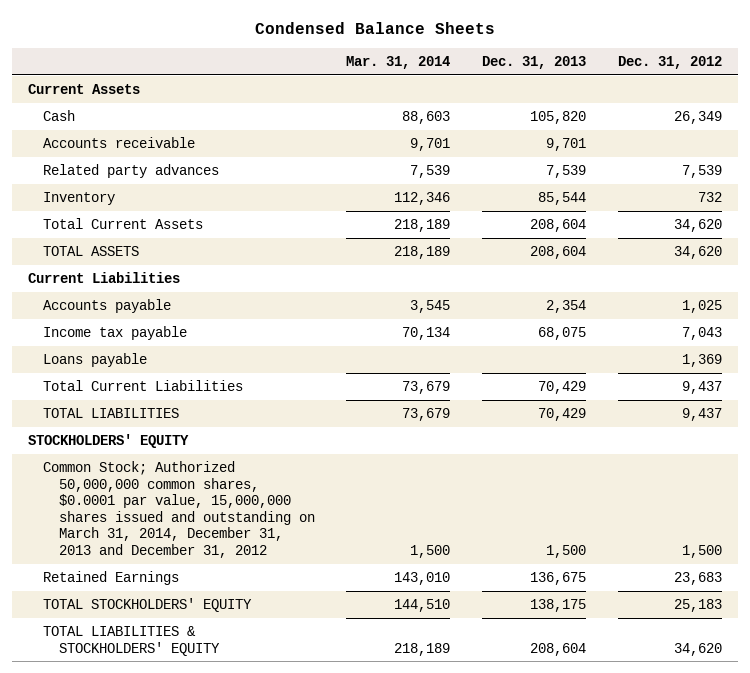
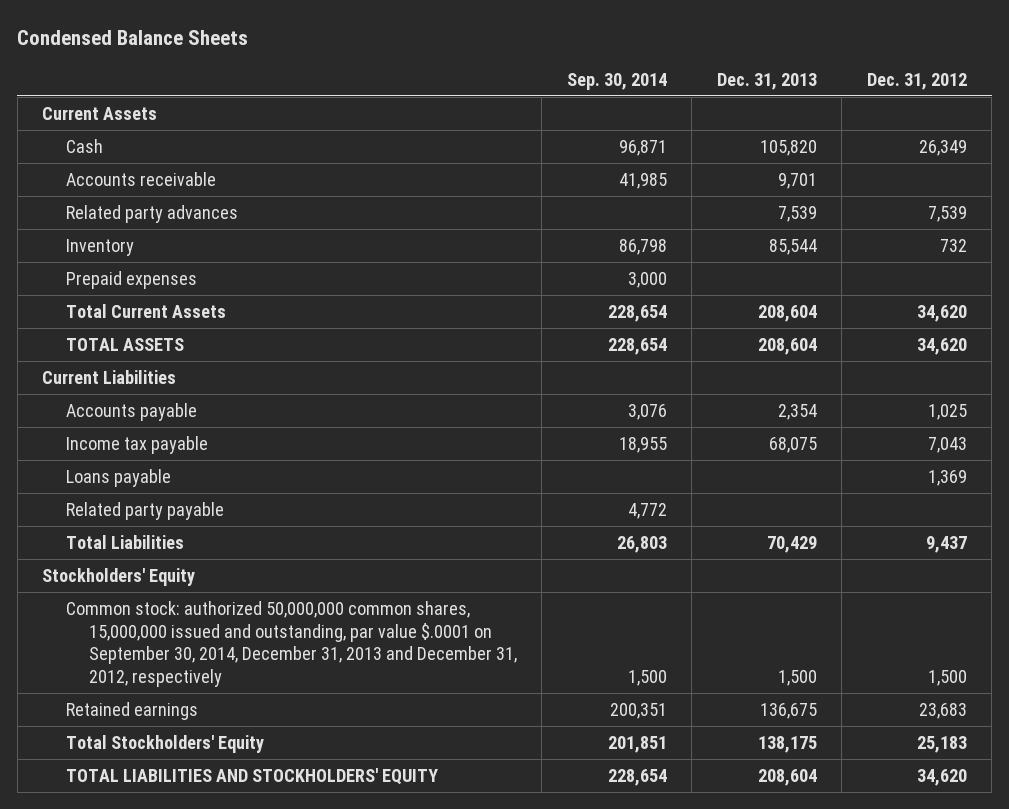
[346,56,451,70] Mar. 31, 2014 -> none
none -> [566,72,667,90] Sep. 30, 2014
none -> [65,270,197,289] Prepaid expenses
[43,380,244,392] Total Current Liabilities -> none
none -> [65,501,224,520] Related party payable
[43,408,180,419] TOTAL LIABILITIES -> [65,534,184,549] Total Liabilities
[28,434,190,449] STOCKHOLDERS' EQUITY -> [42,567,196,586] Stockholders' Equity
[43,461,315,558] Common Stock; Authorized 50,000,000 common shares, $0.0001 par value, 15,000,000 shares issued and outstanding on March 31, 2014, December 31, 2013 and December 31, 2012 -> [65,600,517,688] Common stock: authorized 50,000,000 common shares, 15,000,000 issued and outstanding, par value $.0001 on September 30, 2014, December 31, 2013 and December 31, 2012, respectively
[43,571,180,586] Retained Earnings -> [65,701,198,720] Retained earnings
[43,598,253,613] TOTAL STOCKHOLDERS' EQUITY -> [65,734,264,753] Total Stockholders' Equity
[43,626,220,656] TOTAL LIABILITIES & STOCKHOLDERS' EQUITY -> [65,767,438,785] TOTAL LIABILITIES AND STOCKHOLDERS' EQUITY

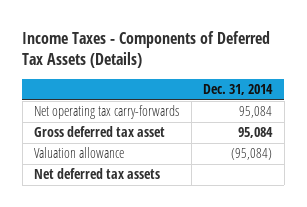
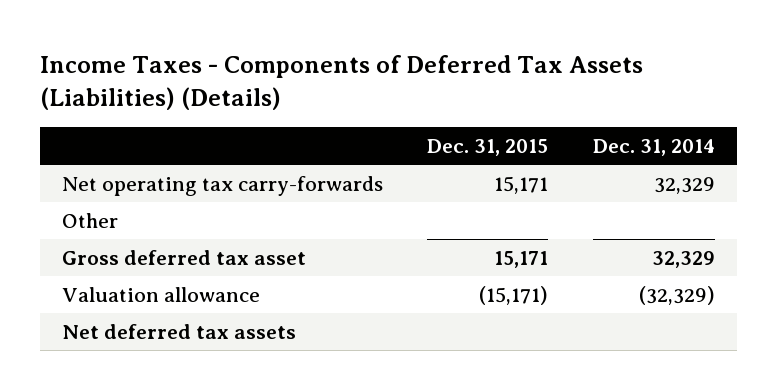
[22,30,271,69] Income Taxes - Components of Deferred Tax Assets (Details) -> [40,54,644,110] Income Taxes - Components of Deferred Tax Assets (Liabilities) (Details)
none -> [427,138,549,156] Dec. 31, 2015
[239,106,273,119] 95,084 -> [653,176,715,194] 32,329
none -> [62,212,119,228] Other
[238,127,274,139] 95,084 -> [651,250,715,268] 32,329
[231,148,273,161] (95,084) -> [638,285,715,305] (32,329)

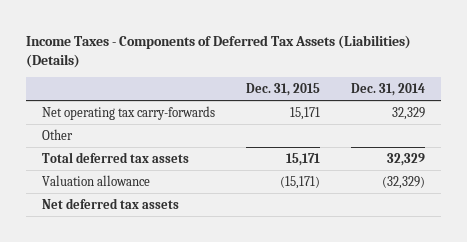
[62,249,307,265] Gross deferred tax asset -> [42,151,190,163] Total deferred tax assets

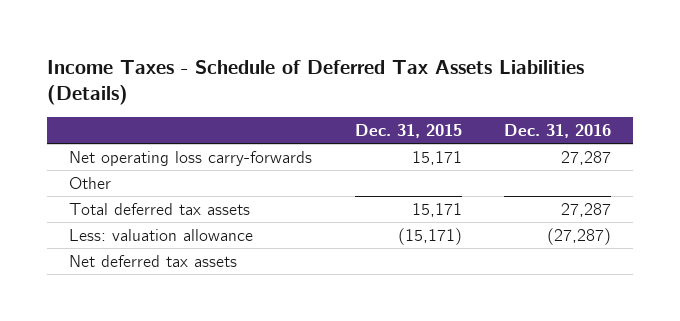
[26,34,412,68] Income Taxes - Components of Deferred Tax Assets (Liabilities) (Details) -> [47,59,585,105] Income Taxes - Schedule of Deferred Tax Assets Liabilities (Details)
[351,82,426,96] Dec. 31, 2014 -> none
none -> [504,123,612,138] Dec. 31, 2016
[42,105,216,120] Net operating tax carry-forwards -> [68,151,312,167] Net operating loss carry-forwards
[42,174,151,186] Valuation allowance -> [68,229,253,242] Less: valuation allowance

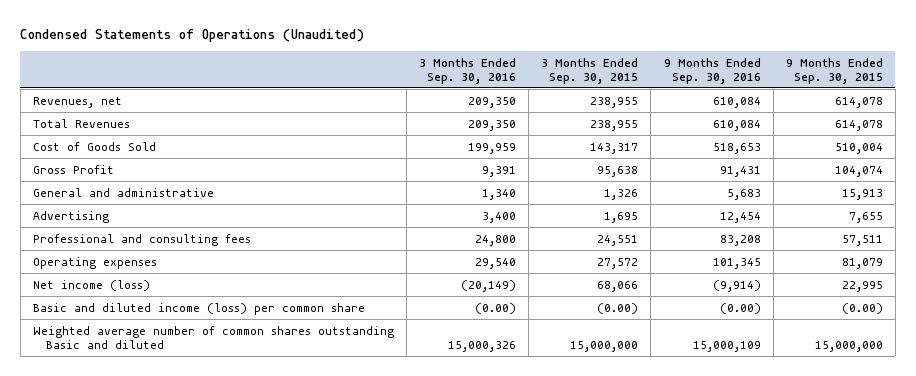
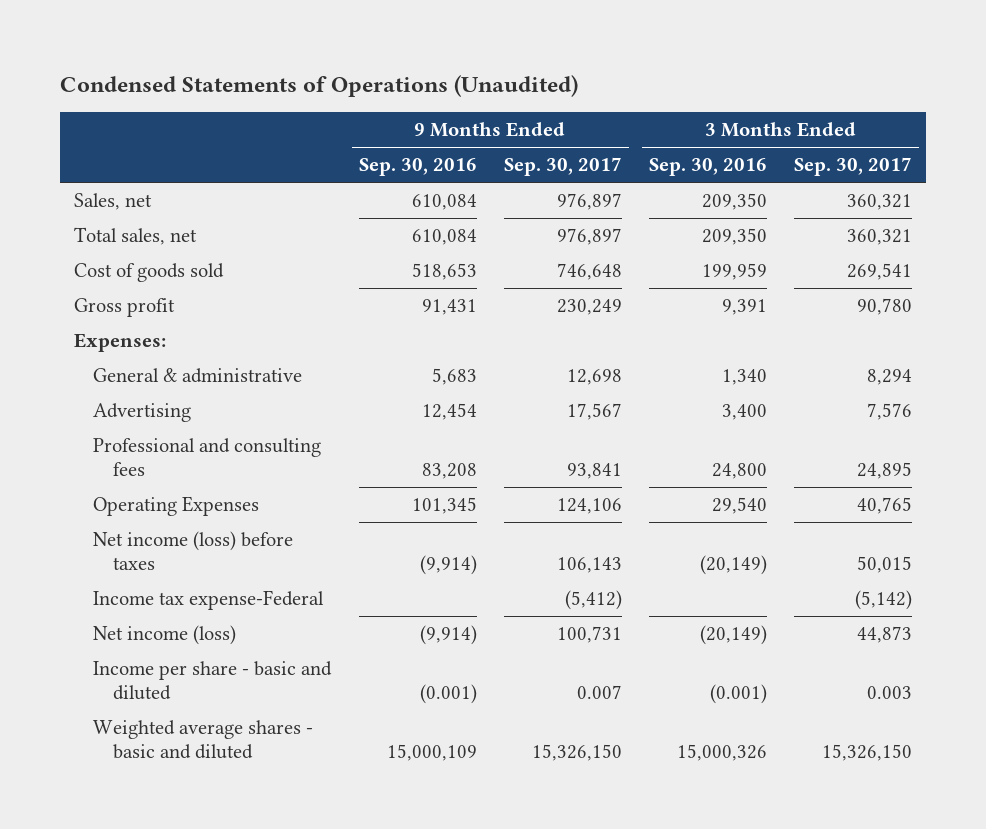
[541,57,639,84] 3 Months Ended Sep. 30, 2015 -> none
[785,57,883,84] 9 Months Ended Sep. 30, 2015 -> none
none -> [503,157,622,177] Sep. 30, 2017
none -> [794,157,913,177] Sep. 30, 2017
[32,96,122,108] Revenues, net -> [73,193,152,211] Sales, net
[32,118,130,128] Total Revenues -> [73,227,197,246] Total sales, net
[32,141,156,151] Cost of Goods Sold -> [73,263,224,283] Cost of goods sold
[32,164,114,174] Gross Profit -> [73,298,175,318] Gross profit
none -> [73,333,166,353] Expenses:
[32,187,214,197] General and administrative -> [93,368,303,384] General & administrative
[32,256,157,269] Operating expenses -> [93,496,260,517] Operating Expenses
none -> [93,531,294,571] Net income (loss) before taxes
none -> [93,590,325,611] Income tax expense-Federal
[32,302,365,315] Basic and diluted income (loss) per common share -> [93,661,333,701] Income per share - basic and diluted
[475,302,517,314] (0.00) -> [710,684,768,705] (0.001)
[719,302,761,314] (0.00) -> [419,684,477,705] (0.001)
[32,325,394,349] Weighted average number of common shares outstanding Basic and diluted -> [93,720,314,760] Weighted average shares - basic and diluted

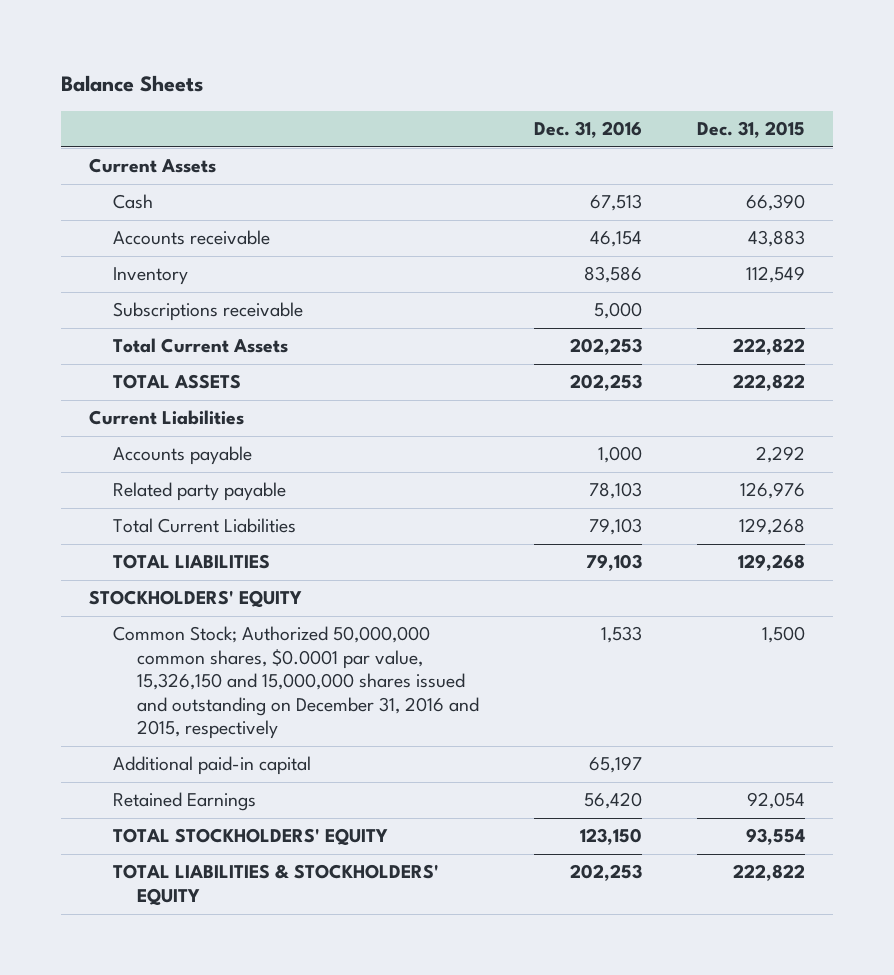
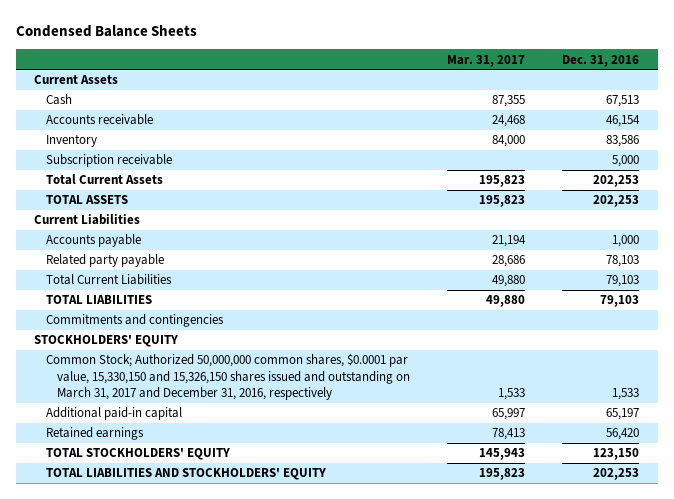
[61,75,204,93] Balance Sheets -> [15,25,197,38] Condensed Balance Sheets
[696,121,805,139] Dec. 31, 2015 -> none
none -> [447,54,526,67] Mar. 31, 2017
[112,302,303,322] Subscriptions receivable -> [45,154,172,168] Subscription receivable
none -> [45,314,224,328] Commitments and contingencies
[112,626,479,740] Common Stock; Authorized 50,000,000 common shares, $0.0001 par value, 15,326,150 and 15,000,000 shares issued and outstanding on December 31, 2016 and 2015, respectively -> [45,353,410,401] Common Stock; Authorized 50,000,000 common shares, $0.0001 par value, 15,330,150 and 15,326,150 shares issued and outstanding on March 31, 2017 and December 31, 2016, respectively
[112,792,256,812] Retained Earnings -> [45,427,144,441] Retained earnings
[112,864,439,906] TOTAL LIABILITIES & STOCKHOLDERS' EQUITY -> [45,468,326,481] TOTAL LIABILITIES AND STOCKHOLDERS' EQUITY

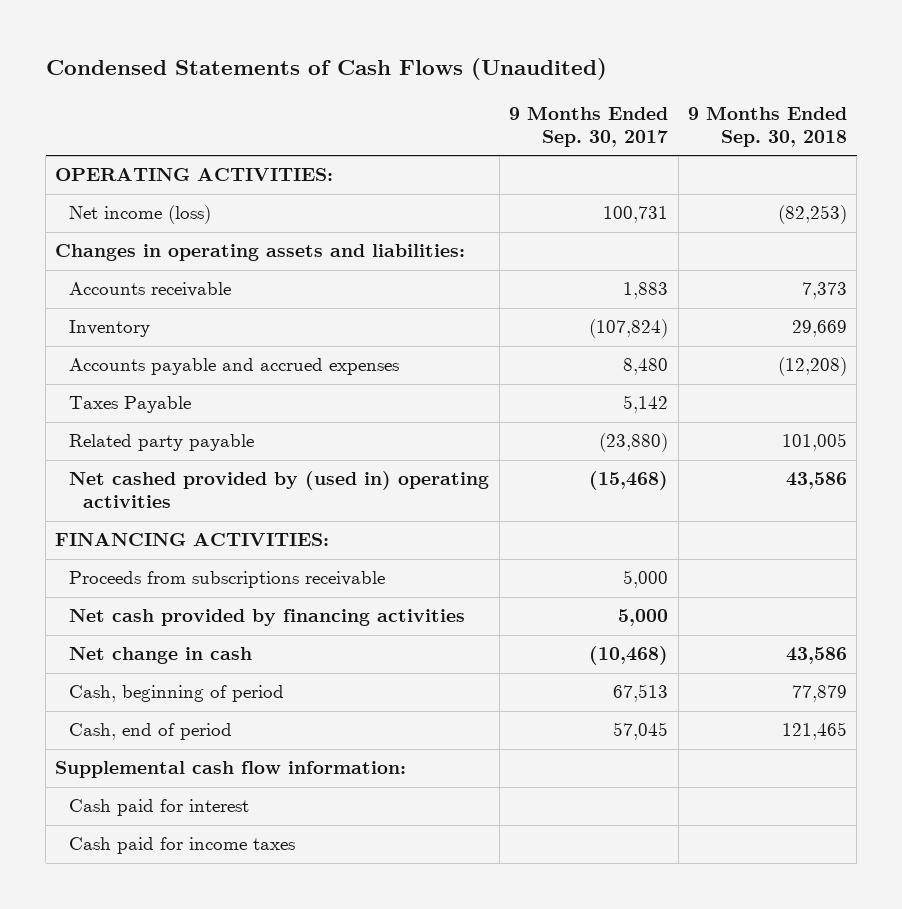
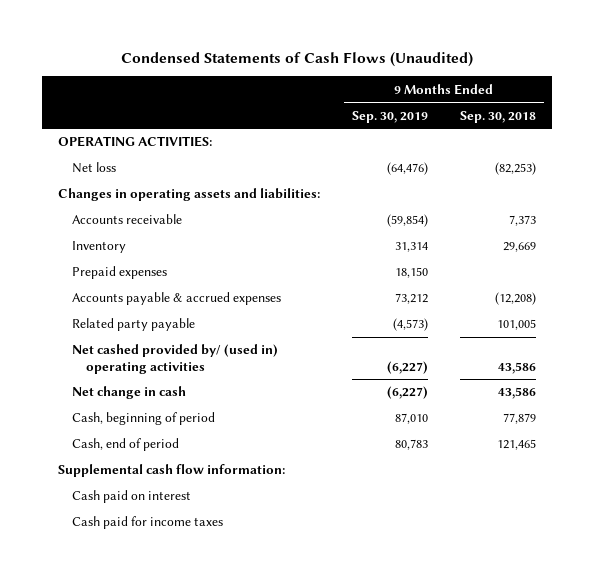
[509,105,669,147] 9 Months Ended Sep. 30, 2017 -> none
none -> [352,110,429,123] Sep. 30, 2019
[69,205,212,225] Net income (loss) -> [72,162,117,174] Net loss
[69,396,192,414] Taxes Payable -> none
none -> [72,266,168,280] Prepaid expenses
[69,358,400,376] Accounts payable and accrued expenses -> [72,292,282,306] Accounts payable & accrued expenses
[55,533,330,547] FINANCING ACTIVITIES: -> none
[69,571,386,589] Proceeds from subscriptions receivable -> none
[69,609,466,627] Net cash provided by financing activities -> none
[69,471,490,509] Net cashed provided by (used in) operating activities -> [72,344,279,374] Net cashed provided by/ (used in) operating activities
[69,799,250,817] Cash paid for interest -> [72,490,192,504] Cash paid on interest

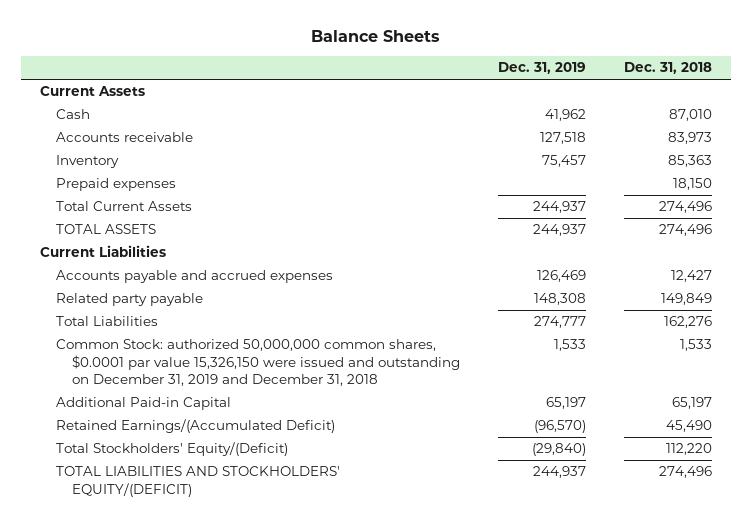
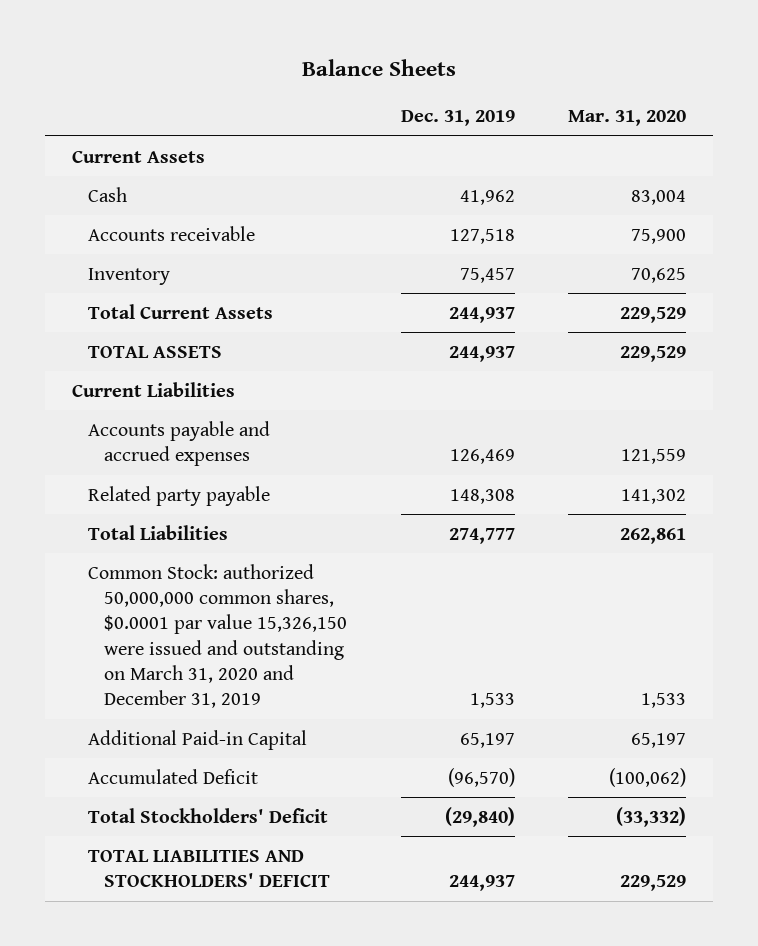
[623,62,712,75] Dec. 31, 2018 -> none
none -> [568,110,687,127] Mar. 31, 2020
[55,178,176,192] Prepaid expenses -> none
[55,339,460,387] Common Stock: authorized 50,000,000 common shares, $0.0001 par value 15,326,150 were issued and outstanding on December 31, 2019 and December 31, 2018 -> [88,563,348,709] Common Stock: authorized 50,000,000 common shares, $0.0001 par value 15,326,150 were issued and outstanding on March 31, 2020 and December 31, 2019
[55,419,335,434] Retained Earnings/(Accumulated Deficit) -> [88,768,259,784] Accumulated Deficit
[55,442,288,457] Total Stockholders' Equity/(Deficit) -> [88,807,329,823] Total Stockholders' Deficit
[55,466,340,497] TOTAL LIABILITIES AND STOCKHOLDERS' EQUITY/(DEFICIT) -> [88,849,331,888] TOTAL LIABILITIES AND STOCKHOLDERS' DEFICIT

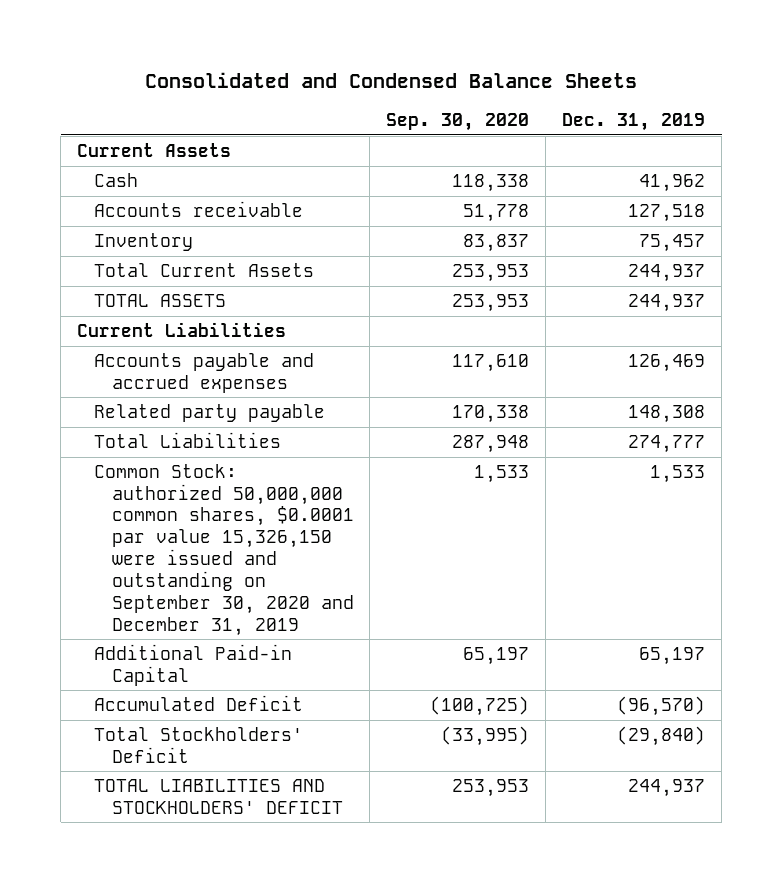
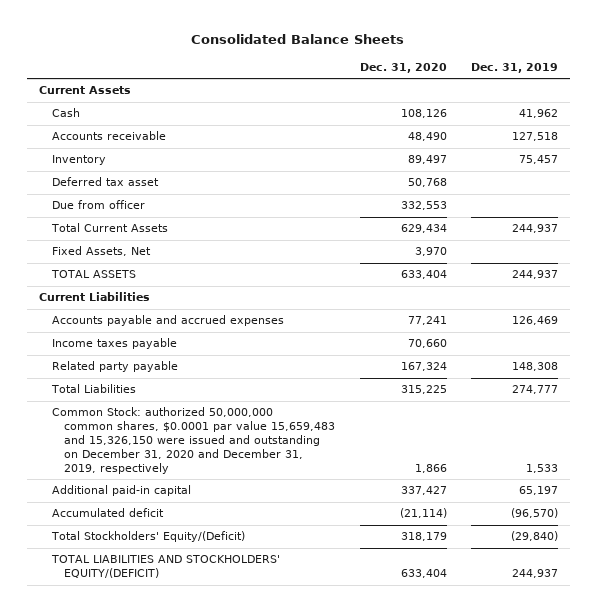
[145,71,638,88] Consolidated and Condensed Balance Sheets -> [191,34,405,45] Consolidated Balance Sheets
[386,113,530,132] Sep. 30, 2020 -> none
none -> [359,63,447,74] Dec. 31, 2020
none -> [51,177,159,187] Deferred tax asset
none -> [51,200,145,210] Due from officer
none -> [51,246,151,257] Fixed Assets, Net
none -> [51,338,177,350] Income taxes payable
[94,463,354,636] Common Stock: authorized 50,000,000 common shares, $0.0001 par value 15,326,150 were issued and outstanding on September 30, 2020 and December 31, 2019 -> [51,407,336,474] Common Stock: authorized 50,000,000 common shares, $0.0001 par value 15,659,483 and 15,326,150 were issued and outstanding on December 31, 2020 and December 31, 2019, respectively
[94,643,293,686] Additional Paid-in Capital -> [51,485,191,497] Additional paid-in capital
[94,694,304,711] Accumulated Deficit -> [51,508,164,518] Accumulated deficit
[94,726,304,763] Total Stockholders' Deficit -> [50,531,245,543] Total Stockholders' Equity/(Deficit)
[94,778,343,814] TOTAL LIABILITIES AND STOCKHOLDERS' DEFICIT -> [50,555,280,579] TOTAL LIABILITIES AND STOCKHOLDERS' EQUITY/(DEFICIT)

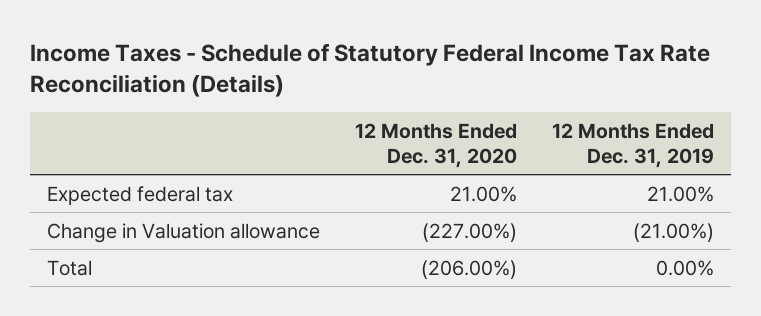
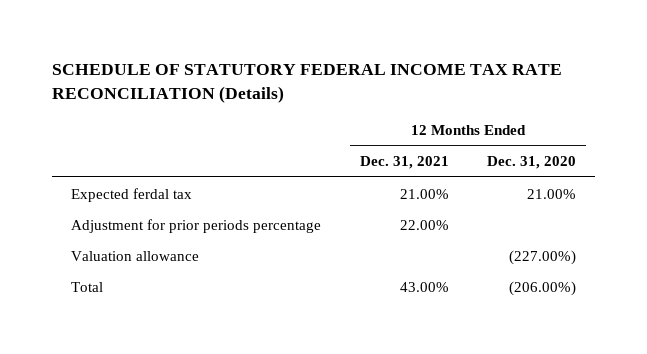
[29,42,710,97] Income Taxes - Schedule of Statutory Federal Income Tax Rate Reconciliation (Details) -> [51,64,562,103] SCHEDULE OF STATUTORY FEDERAL INCOME TAX RATE RECONCILIATION (Details)
[551,122,714,168] 12 Months Ended Dec. 31, 2019 -> none
none -> [359,156,449,170] Dec. 31, 2021
[47,185,234,205] Expected federal tax -> [70,187,192,202] Expected ferdal tax
none -> [70,218,321,233] Adjustment for prior periods percentage
[47,222,321,243] Change in Valuation allowance -> [70,250,199,261] Valuation allowance

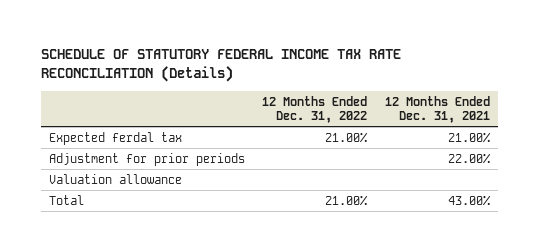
[487,156,577,170] Dec. 31, 2020 -> none
none -> [262,95,368,123] 12 Months Ended Dec. 31, 2022
[70,218,321,233] Adjustment for prior periods percentage -> [49,152,246,166] Adjustment for prior periods

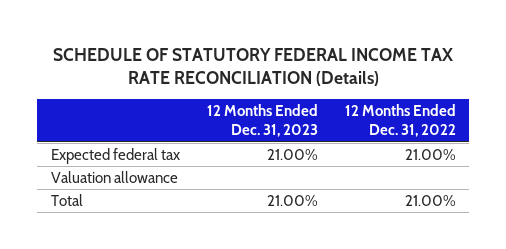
[384,95,490,123] 12 Months Ended Dec. 31, 2021 -> none
none -> [206,104,318,138] 12 Months Ended Dec. 31, 2023
[49,152,246,166] Adjustment for prior periods -> none
[49,131,183,145] Expected ferdal tax -> [50,148,180,165] Expected federal tax

